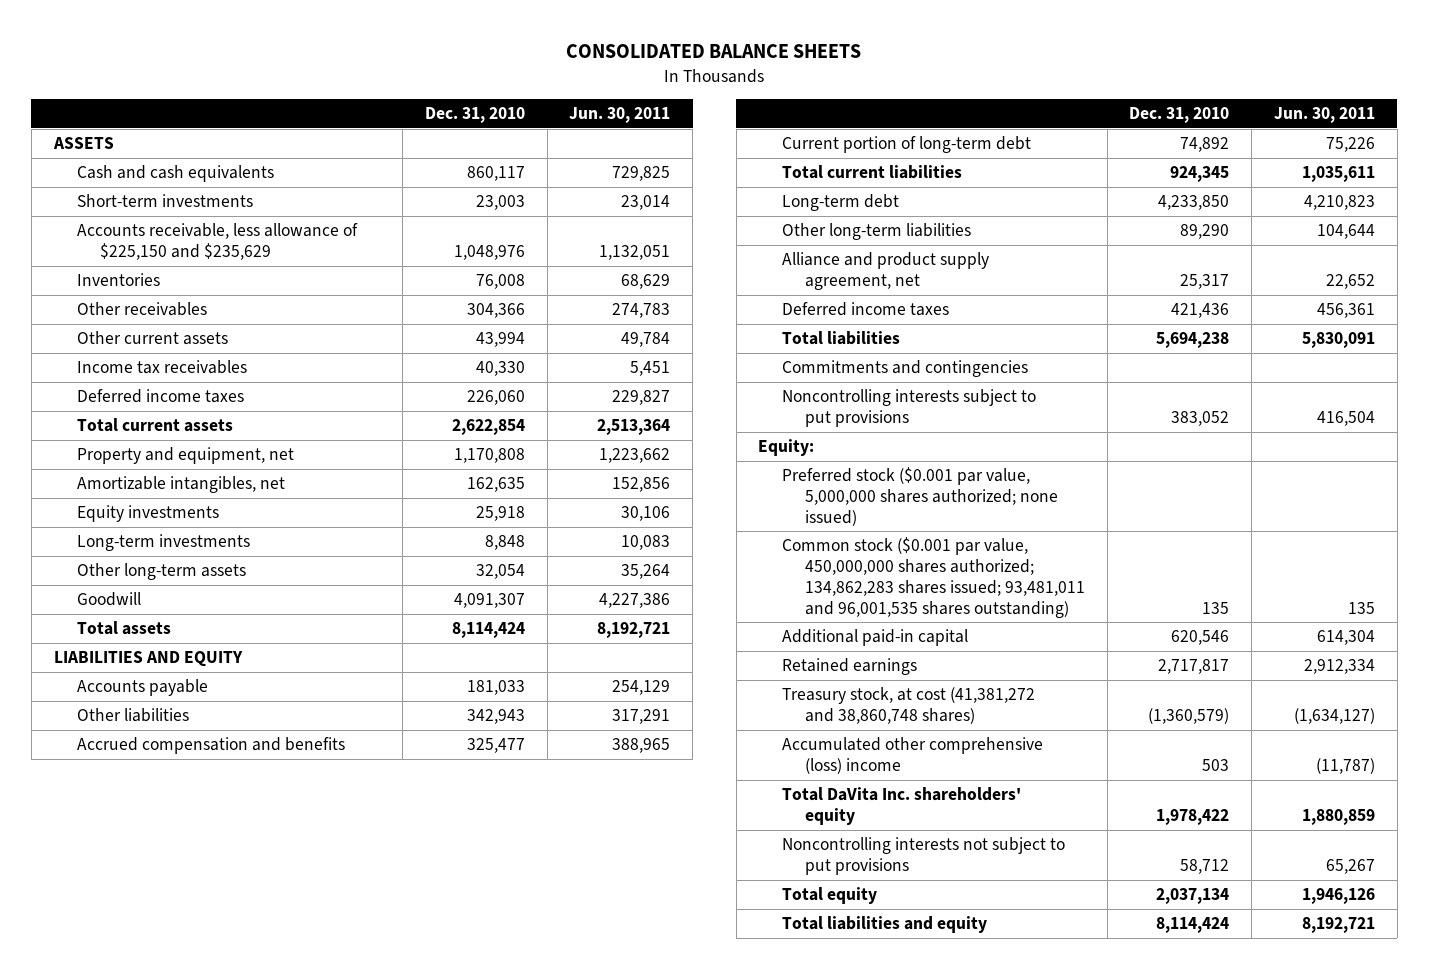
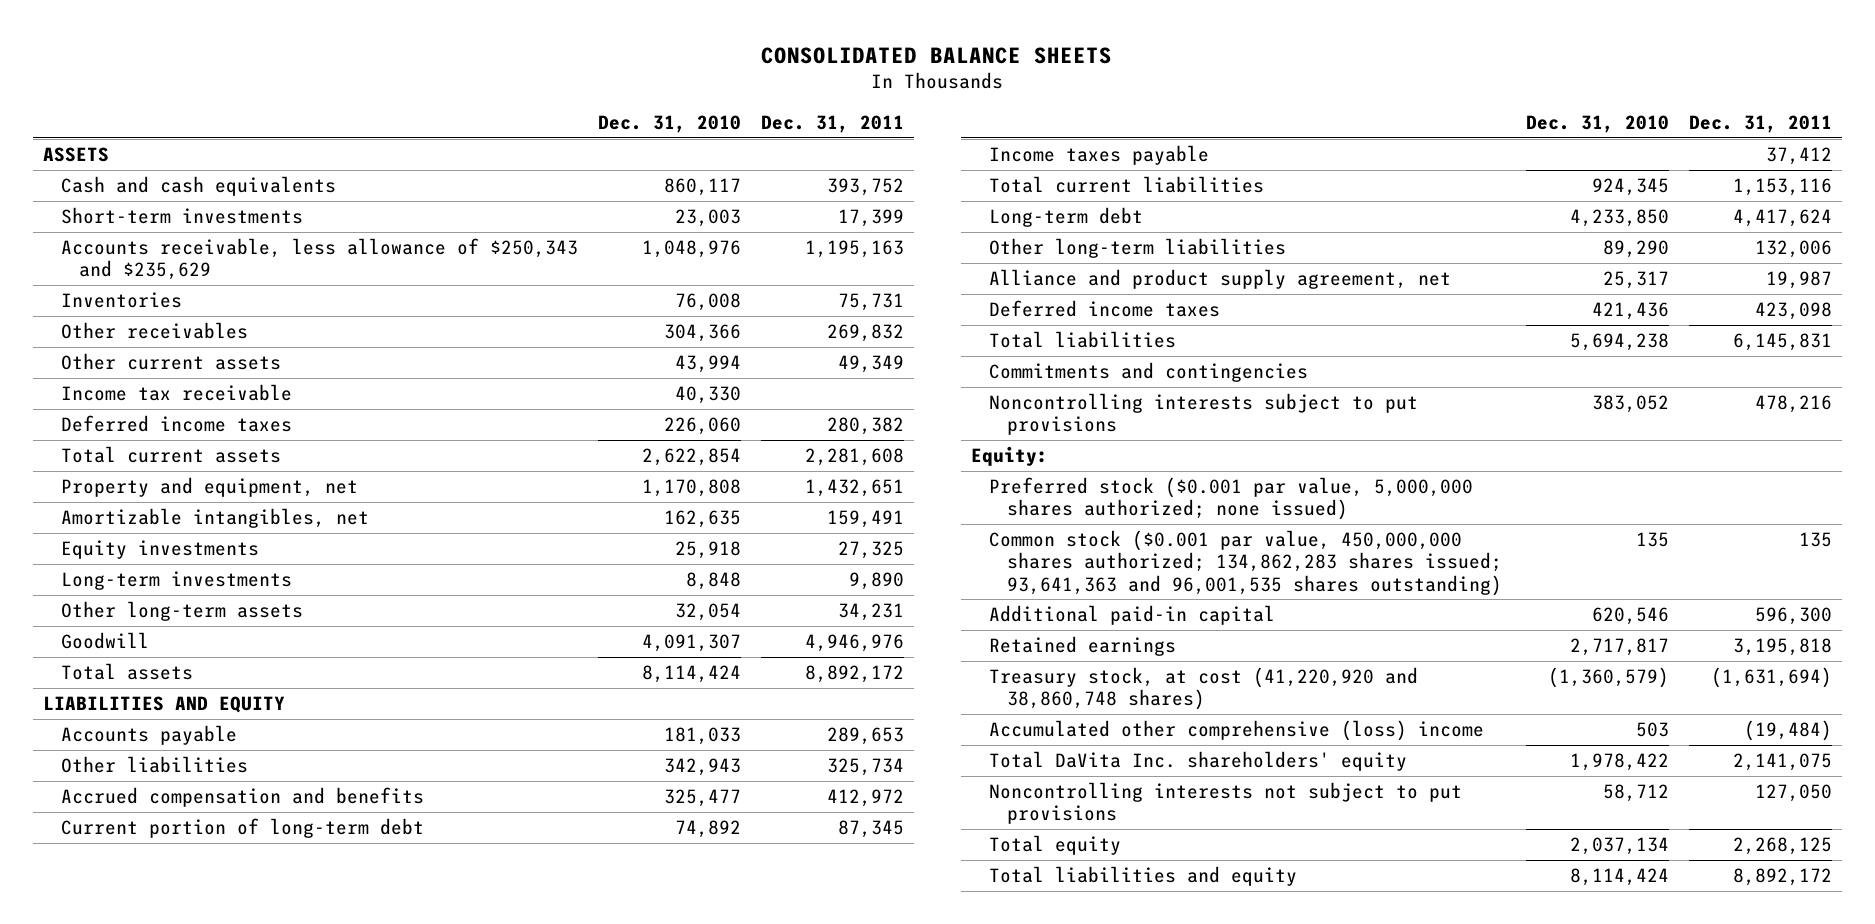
[569,107,671,124] Jun. 30, 2011 -> none
none -> [760,115,904,134] Dec. 31, 2011
[76,223,358,260] Accounts receivable, less allowance of $225,150 and $235,629 -> [60,237,578,281] Accounts receivable, less allowance of $250,343 and $235,629
[76,360,247,375] Income tax receivables -> [60,383,292,401] Income tax receivable
none -> [988,144,1209,165] Income taxes payable
[781,537,1085,618] Common stock ($0.001 par value, 450,000,000 shares authorized; 134,862,283 shares issued; 93,481,011 and 96,001,535 shares outstanding) -> [988,529,1502,596] Common stock ($0.001 par value, 450,000,000 shares authorized; 134,862,283 shares issued; 93,641,363 and 96,001,535 shares outstanding)
[781,687,1035,724] Treasury stock, at cost (41,381,272 and 38,860,748 shares) -> [988,666,1418,711] Treasury stock, at cost (41,220,920 and 38,860,748 shares)

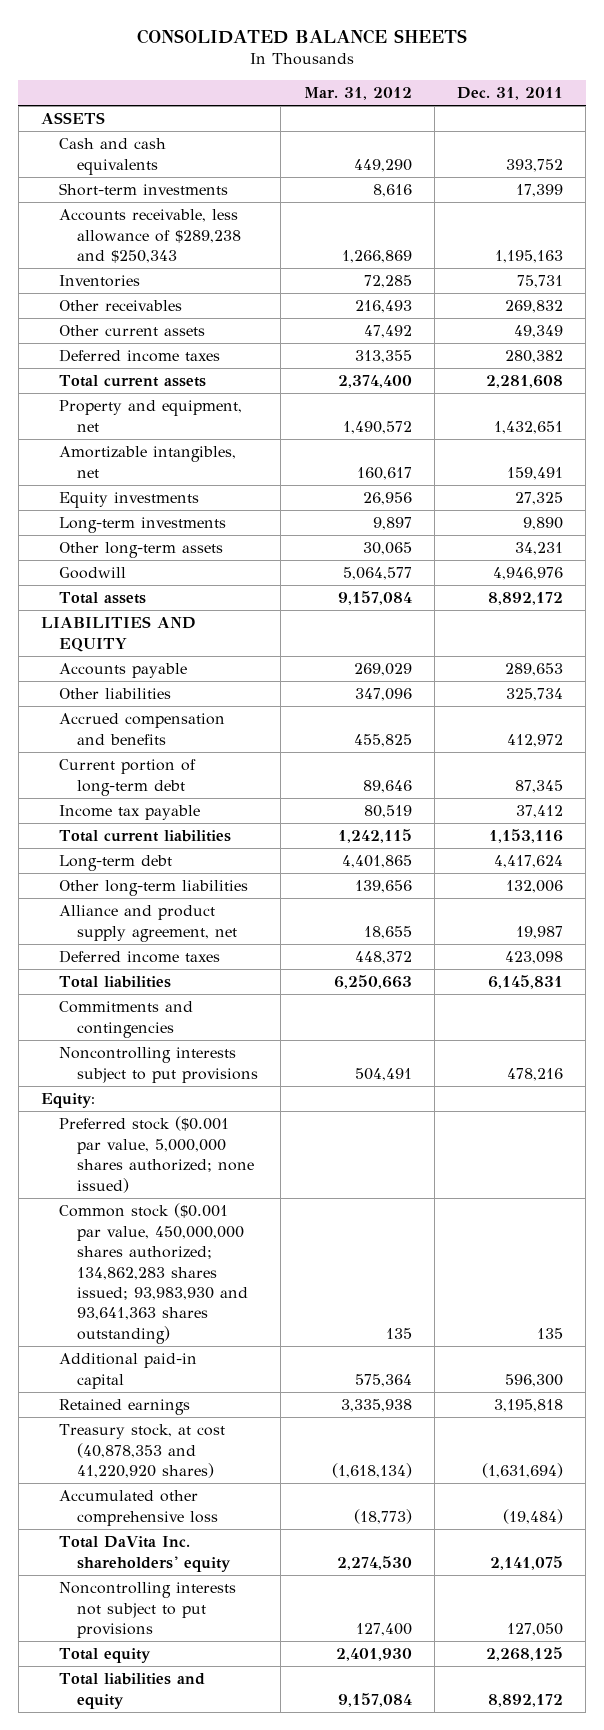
[597,115,741,134] Dec. 31, 2010 -> none
none -> [303,86,412,100] Mar. 31, 2012
[60,237,578,281] Accounts receivable, less allowance of $250,343 and $235,629 -> [58,209,242,264] Accounts receivable, less allowance of $289,238 and $250,343
[60,383,292,401] Income tax receivable -> none
[988,144,1209,165] Income taxes payable -> [58,805,200,821] Income tax payable
[988,529,1502,596] Common stock ($0.001 par value, 450,000,000 shares authorized; 134,862,283 shares issued; 93,641,363 and 96,001,535 shares outstanding) -> [58,1203,249,1344] Common stock ($0.001 par value, 450,000,000 shares authorized; 134,862,283 shares issued; 93,983,930 and 93,641,363 shares outstanding)
[988,666,1418,711] Treasury stock, at cost (41,220,920 and 38,860,748 shares) -> [58,1424,225,1479] Treasury stock, at cost (40,878,353 and 41,220,920 shares)
[988,719,1484,741] Accumulated other comprehensive (loss) income -> [58,1490,219,1526] Accumulated other comprehensive loss

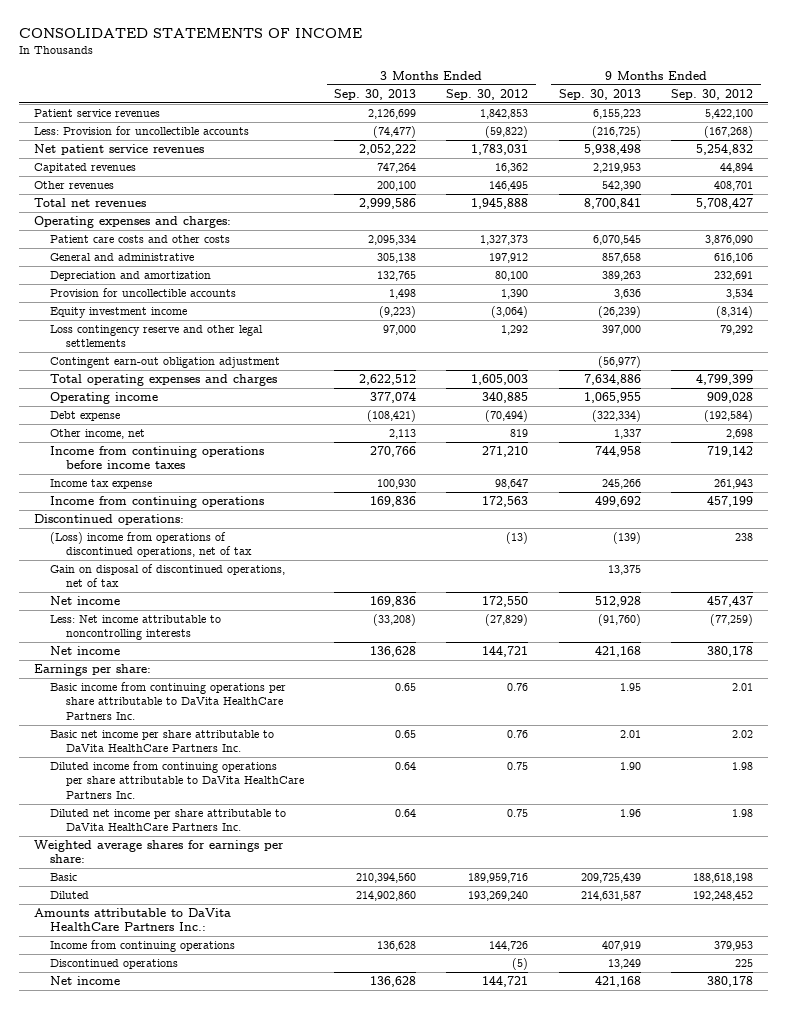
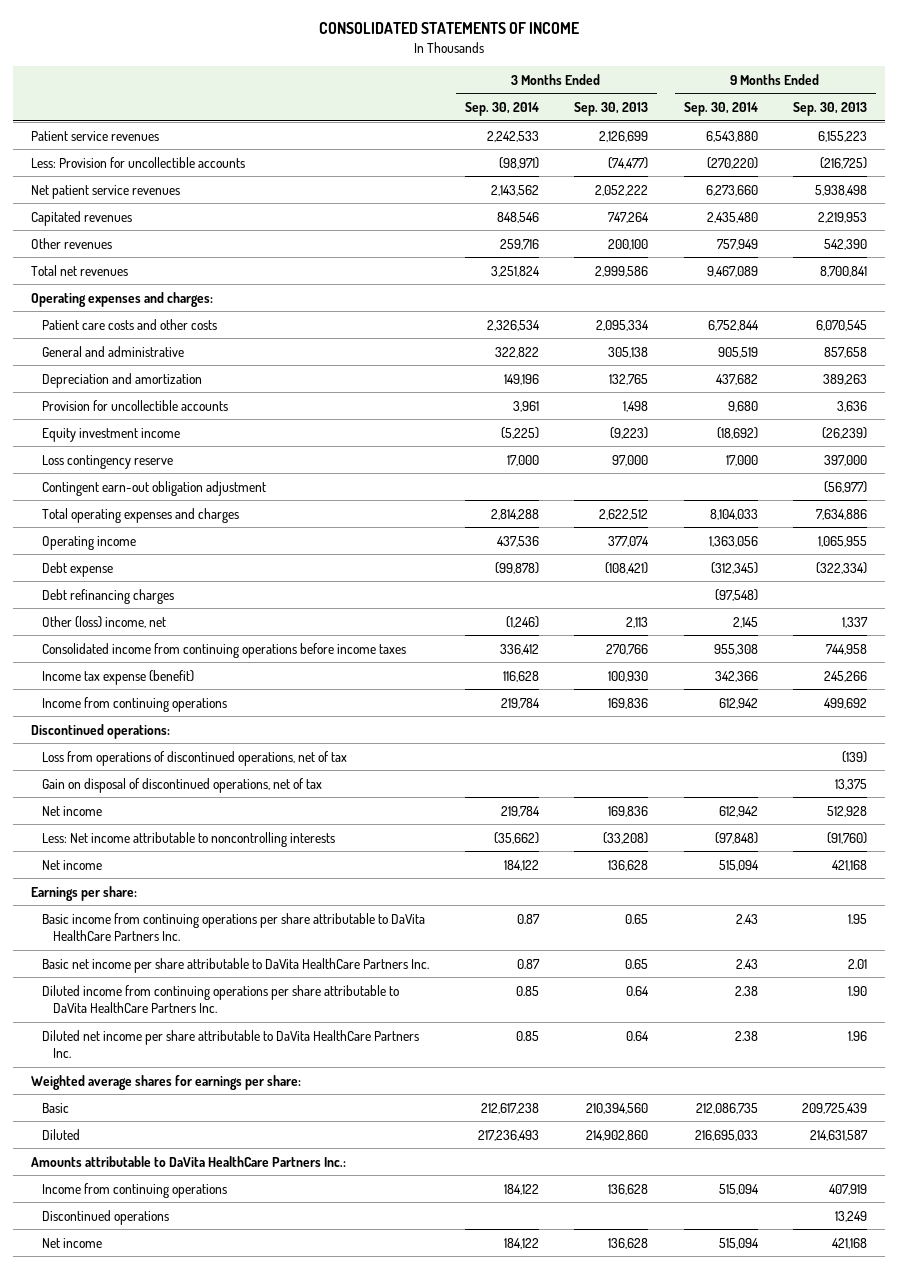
[446,88,529,100] Sep. 30, 2012 -> none
[671,88,754,100] Sep. 30, 2012 -> none
none -> [464,102,539,117] Sep. 30, 2014
none -> [683,102,758,117] Sep. 30, 2014
[50,325,264,348] Loss contingency reserve and other legal settlements -> [42,454,174,469] Loss contingency reserve
none -> [42,588,175,604] Debt refinancing charges
[50,429,146,440] Other income, net -> [42,615,167,628] Other (loss) income, net
[50,446,265,470] Income from continuing operations before income taxes -> [42,642,407,658] Consolidated income from continuing operations before income taxes
[50,479,153,490] Income tax expense -> [42,669,195,685] Income tax expense (benefit)
[50,532,252,558] (Loss) income from operations of discontinued operations, net of tax -> [42,750,348,766] Loss from operations of discontinued operations, net of tax

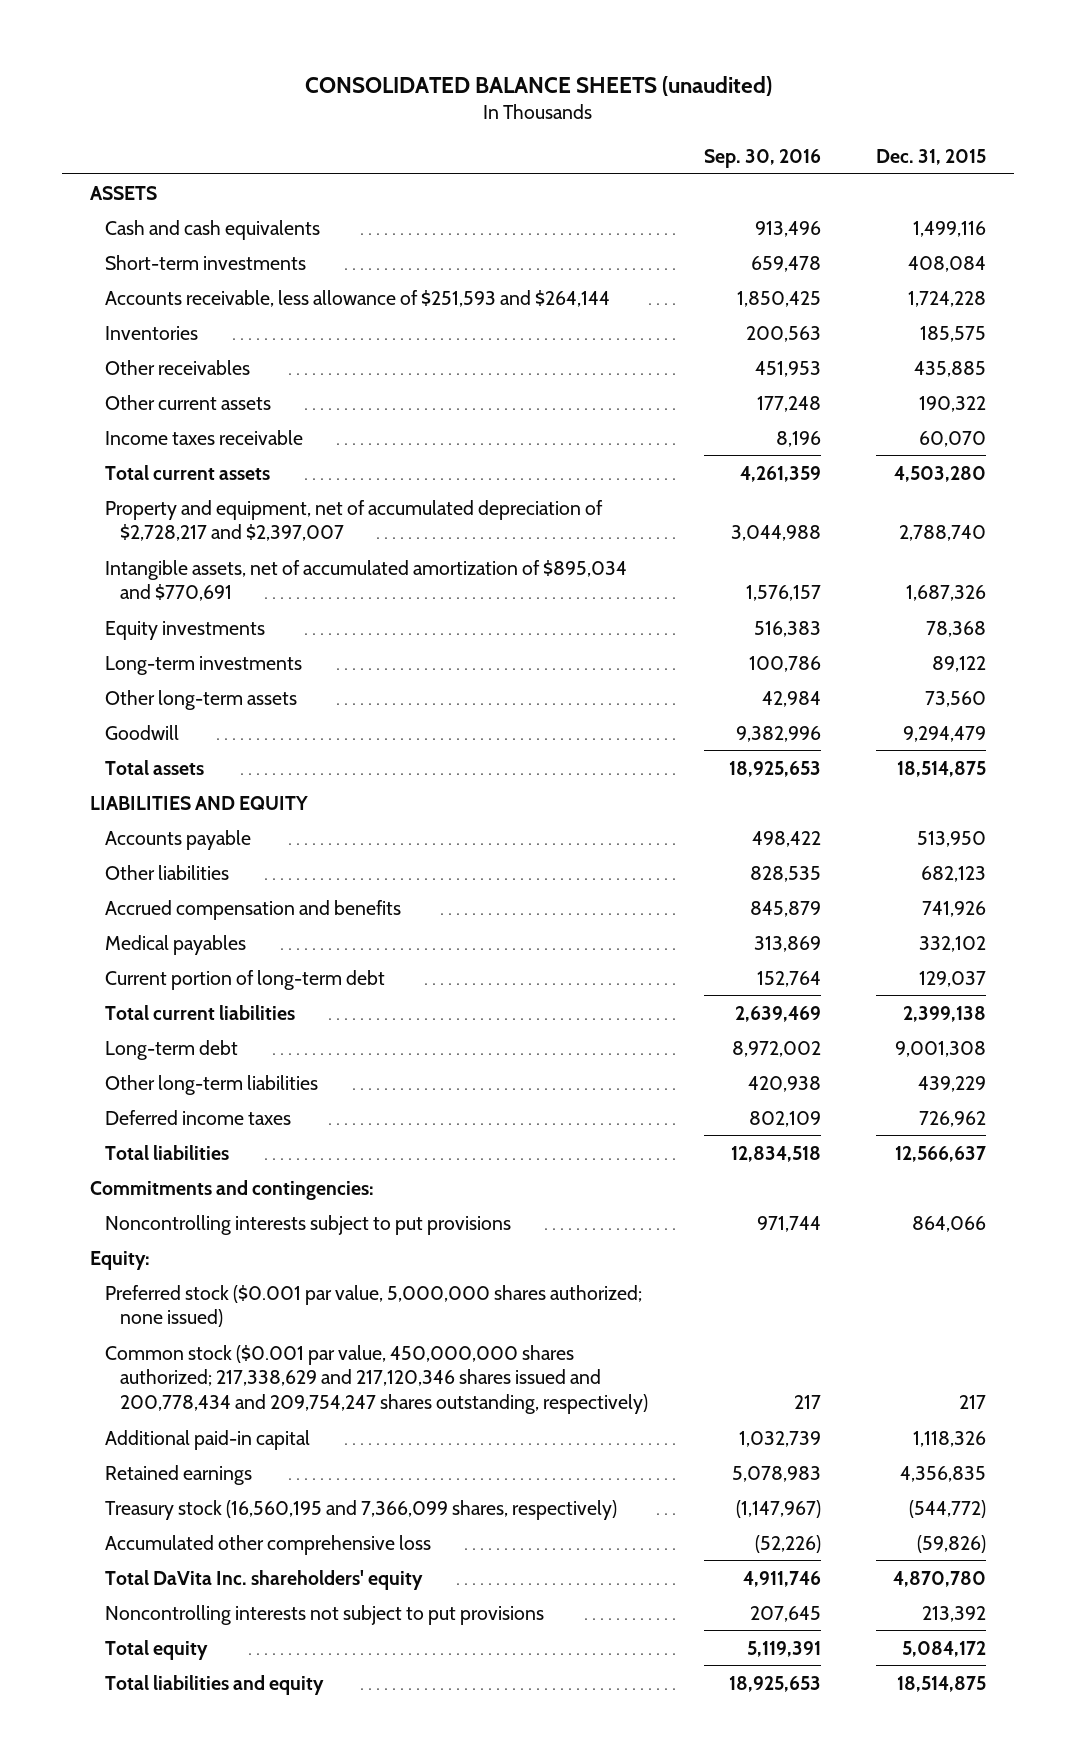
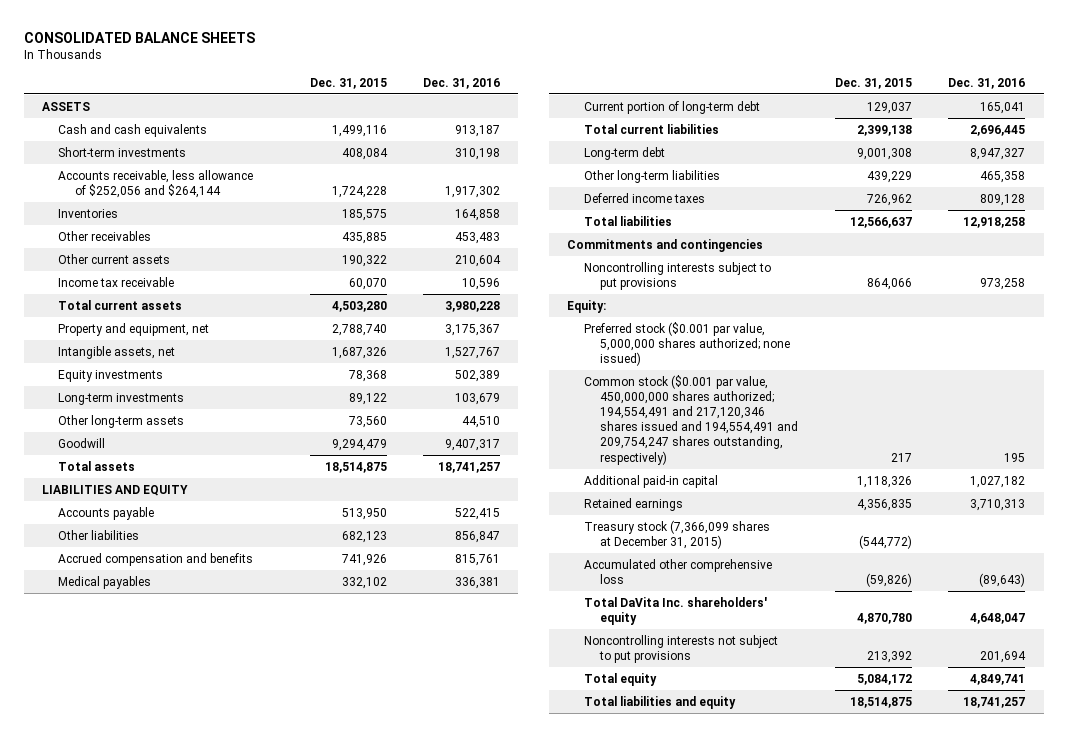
[305,75,773,96] CONSOLIDATED BALANCE SHEETS (unaudited) -> [23,31,255,43] CONSOLIDATED BALANCE SHEETS
[703,148,821,168] Sep. 30, 2016 -> none
none -> [423,77,501,89] Dec. 31, 2016
[105,289,611,307] Accounts receivable, less allowance of $251,593 and $264,144 -> [58,169,254,198] Accounts receivable, less allowance of $252,056 and $264,144
[105,429,304,445] Income taxes receivable -> [58,276,175,287] Income tax receivable
[105,499,604,542] Property and equipment, net of accumulated depreciation of $2,728,217 and $2,397,007 -> [58,322,210,336] Property and equipment, net
[105,559,628,602] Intangible assets, net of accumulated amortization of $895,034 and $770,691 -> [58,345,176,359] Intangible assets, net
[90,1179,375,1200] Commitments and contingencies: -> [567,238,764,252] Commitments and contingencies
[105,1344,649,1414] Common stock ($0.001 par value, 450,000,000 shares authorized; 217,338,629 and 217,120,346 shares issued and 200,778,434 and 209,754,247 shares outstanding, respectively) -> [583,374,799,465] Common stock ($0.001 par value, 450,000,000 shares authorized; 194,554,491 and 217,120,346 shares issued and 194,554,491 and 209,754,247 shares outstanding, respectively)
[105,1499,618,1520] Treasury stock (16,560,195 and 7,366,099 shares, respectively) -> [583,519,770,549] Treasury stock (7,366,099 shares at December 31, 2015)

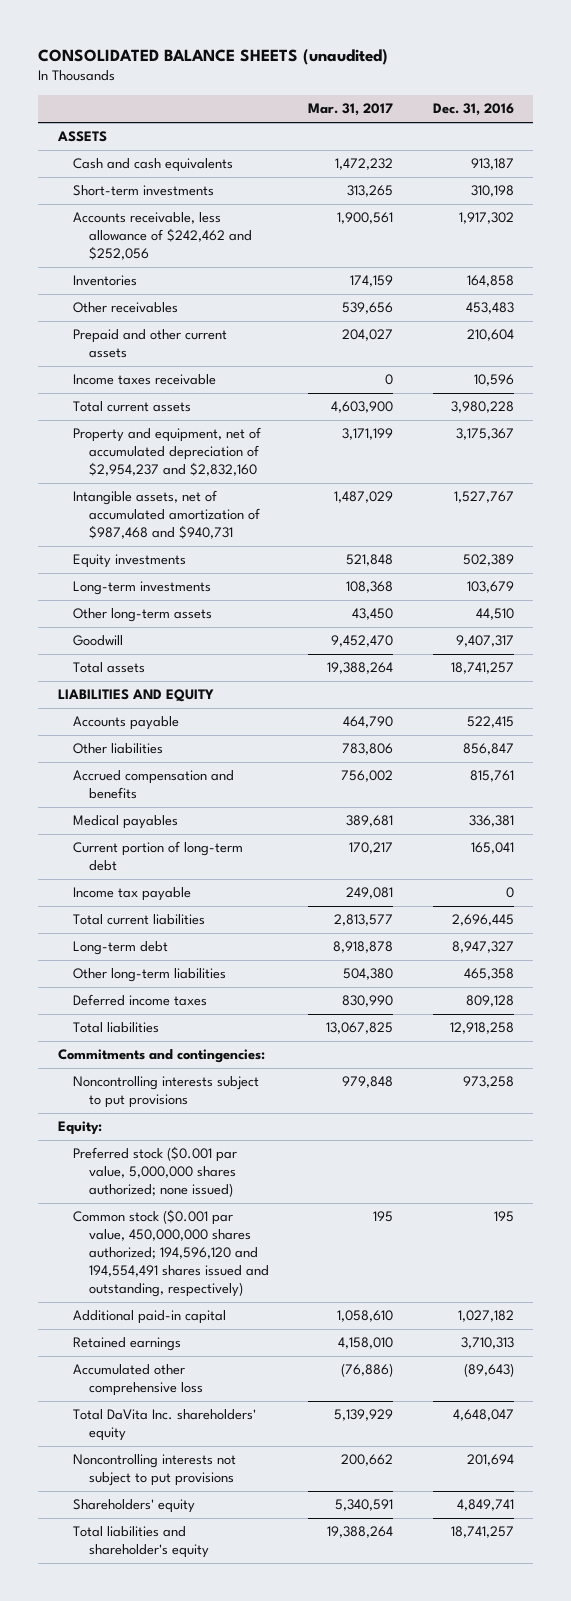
[23,31,255,43] CONSOLIDATED BALANCE SHEETS -> [37,48,388,65] CONSOLIDATED BALANCE SHEETS (unaudited)
[309,77,387,89] Dec. 31, 2015 -> none
none -> [308,103,394,117] Mar. 31, 2017
[58,169,254,198] Accounts receivable, less allowance of $252,056 and $264,144 -> [73,212,252,261] Accounts receivable, less allowance of $242,462 and $252,056
[58,253,171,264] Other current assets -> [73,329,228,359] Prepaid and other current assets
[58,276,175,287] Income tax receivable -> [73,374,217,386] Income taxes receivable
[58,322,210,336] Property and equipment, net -> [73,427,262,477] Property and equipment, net of accumulated depreciation of $2,954,237 and $2,832,160
[58,345,176,359] Intangible assets, net -> [73,490,260,540] Intangible assets, net of accumulated amortization of $987,468 and $940,731
none -> [73,887,192,902] Income tax payable
[567,238,764,252] Commitments and contingencies -> [57,1049,265,1064] Commitments and contingencies:
[583,374,799,465] Common stock ($0.001 par value, 450,000,000 shares authorized; 194,554,491 and 217,120,346 shares issued and 194,554,491 and 209,754,247 shares outstanding, respectively) -> [73,1209,269,1297] Common stock ($0.001 par value, 450,000,000 shares authorized; 194,596,120 and 194,554,491 shares issued and outstanding, respectively)
[583,519,770,549] Treasury stock (7,366,099 shares at December 31, 2015) -> none
[583,672,657,686] Total equity -> [73,1499,196,1514] Shareholders' equity
[583,695,736,709] Total liabilities and equity -> [73,1526,209,1559] Total liabilities and shareholder's equity

